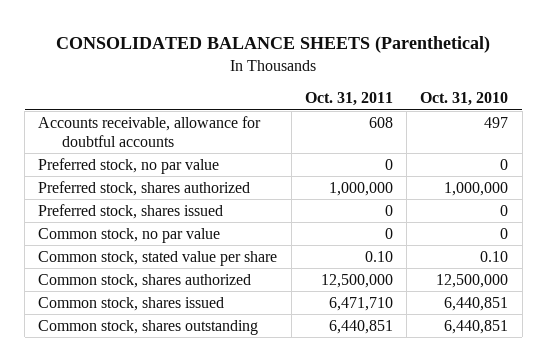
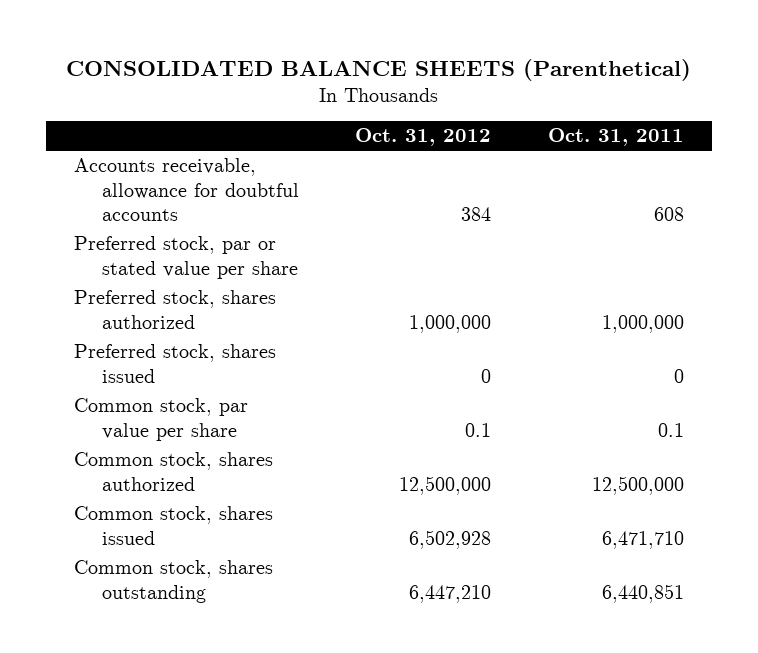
[420,92,509,107] Oct. 31, 2010 -> none
none -> [355,128,492,147] Oct. 31, 2012
[38,157,220,174] Preferred stock, no par value -> none
none -> [73,236,299,279] Preferred stock, par or stated value per share
[38,227,221,243] Common stock, no par value -> none
[38,250,278,266] Common stock, stated value per share -> [73,398,248,441] Common stock, par value per share
[364,250,393,262] 0.10 -> [657,422,684,437] 0.1

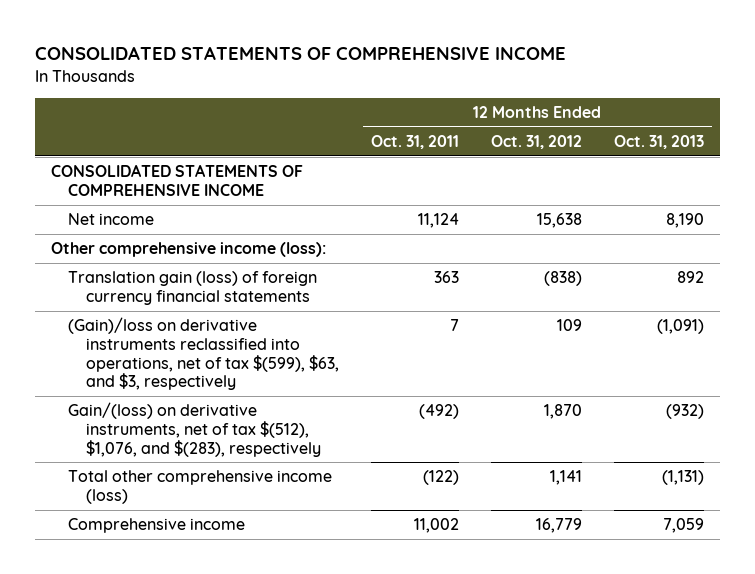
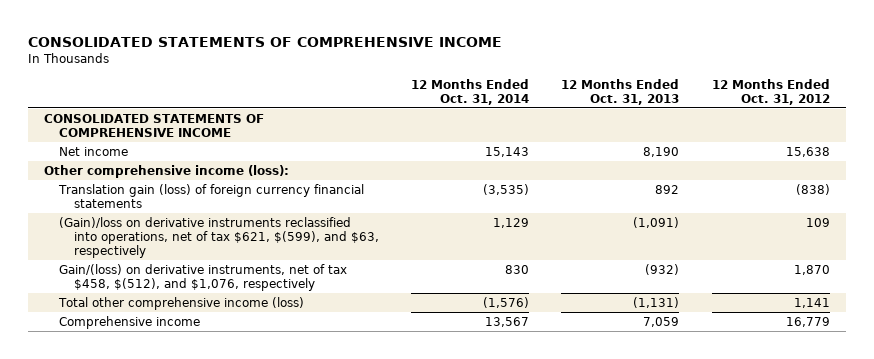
[370,134,459,149] Oct. 31, 2011 -> none
none -> [410,78,529,105] 12 Months Ended Oct. 31, 2014
[68,317,339,391] (Gain)/loss on derivative instruments reclassified into operations, net of tax $(599), $63, and $3, respectively -> [58,216,379,259] (Gain)/loss on derivative instruments reclassified into operations, net of tax $621, $(599), and $63, respectively
[68,402,321,457] Gain/(loss) on derivative instruments, net of tax $(512), $1,076, and $(283), respectively -> [58,263,347,292] Gain/(loss) on derivative instruments, net of tax $458, $(512), and $1,076, respectively

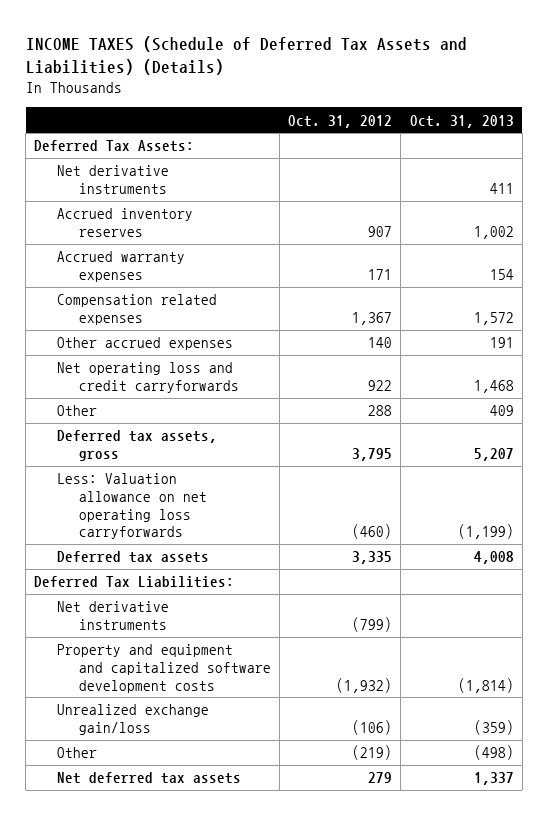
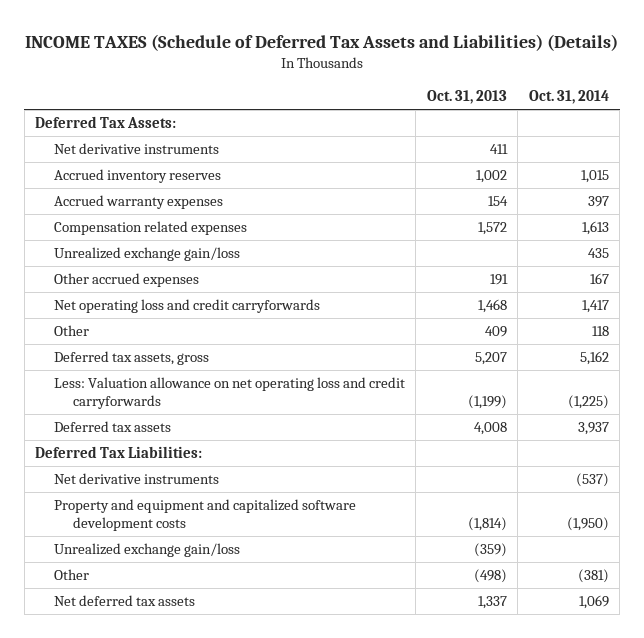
[288,114,393,128] Oct. 31, 2012 -> none
none -> [528,90,609,105] Oct. 31, 2014
none -> [53,247,240,262] Unrealized exchange gain/loss
[56,473,207,540] Less: Valuation allowance on net operating loss carryforwards -> [53,377,405,410] Less: Valuation allowance on net operating loss and credit carryforwards

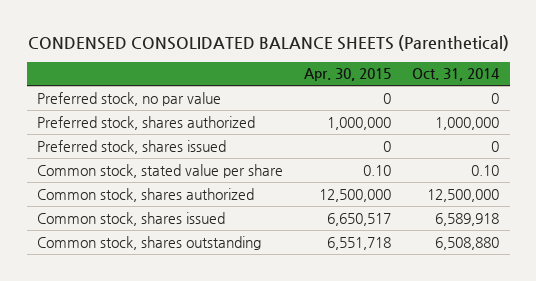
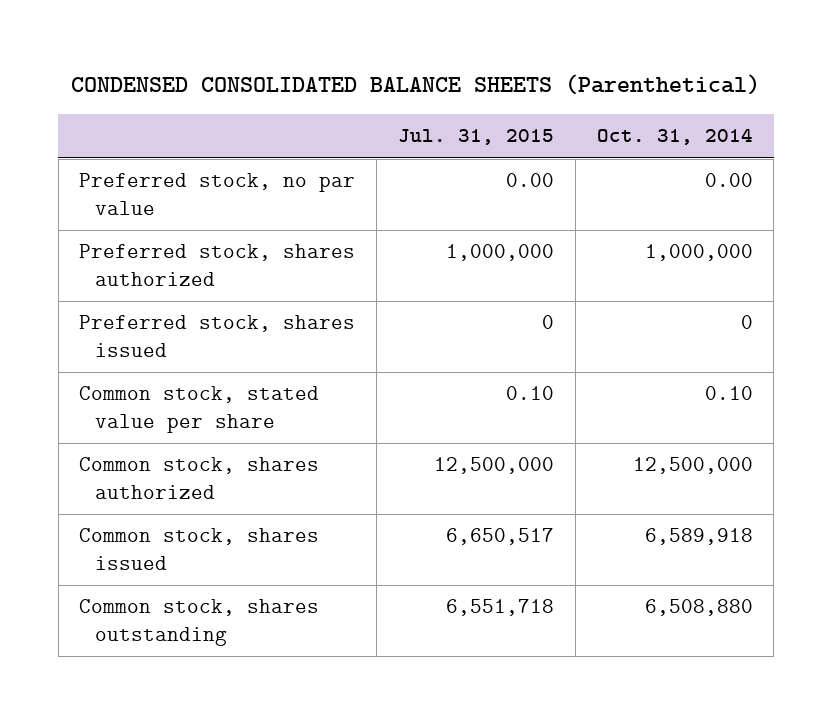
[304,68,392,82] Apr. 30, 2015 -> none
none -> [398,129,555,146] Jul. 31, 2015
[491,92,500,104] 0 -> [704,173,753,188] 0.00

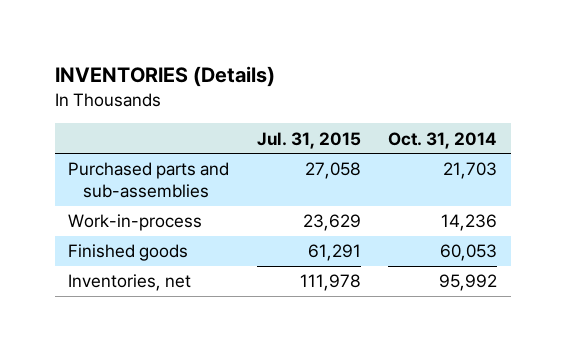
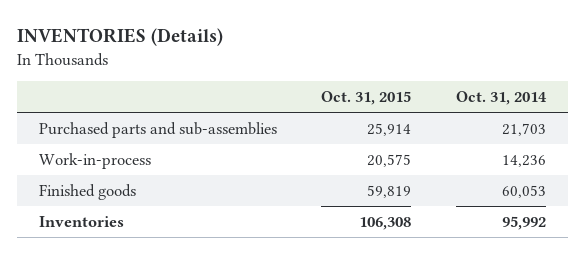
[256,131,361,149] Jul. 31, 2015 -> none
none -> [321,90,412,105] Oct. 31, 2015
[68,274,192,292] Inventories, net -> [38,215,124,227] Inventories

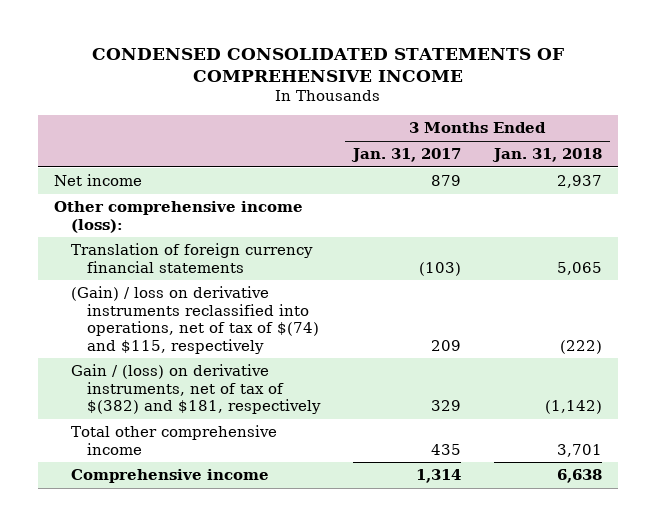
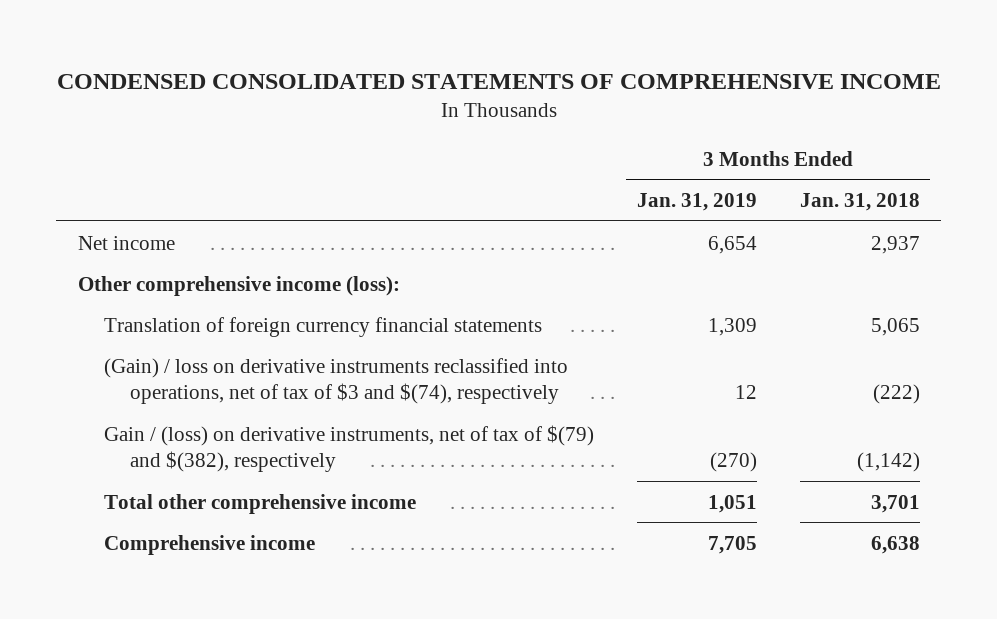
[351,148,462,163] Jan. 31, 2017 -> none
none -> [636,192,757,211] Jan. 31, 2019
[70,286,320,354] (Gain) / loss on derivative instruments reclassified into operations, net of tax of $(74) and $115, respectively -> [104,357,569,405] (Gain) / loss on derivative instruments reclassified into operations, net of tax of $3 and $(74), respectively
[70,364,322,415] Gain / (loss) on derivative instruments, net of tax of $(382) and $181, respectively -> [104,424,595,473] Gain / (loss) on derivative instruments, net of tax of $(79) and $(382), respectively

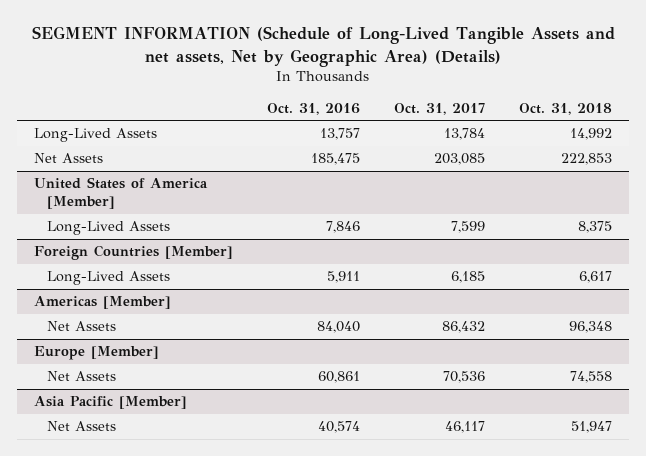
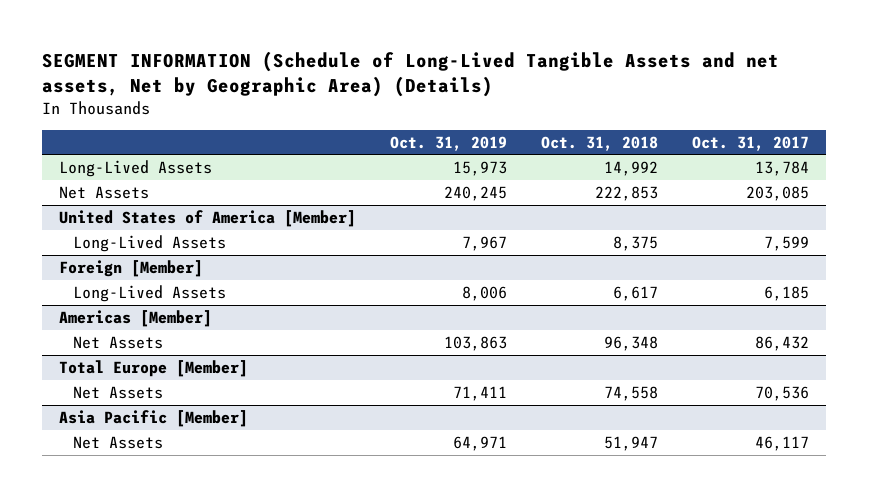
[266,102,360,115] Oct. 31, 2016 -> none
none -> [390,135,508,151] Oct. 31, 2019
[34,245,234,261] Foreign Countries [Member] -> [59,259,204,277] Foreign [Member]
[34,346,160,361] Europe [Member] -> [59,359,249,377] Total Europe [Member]

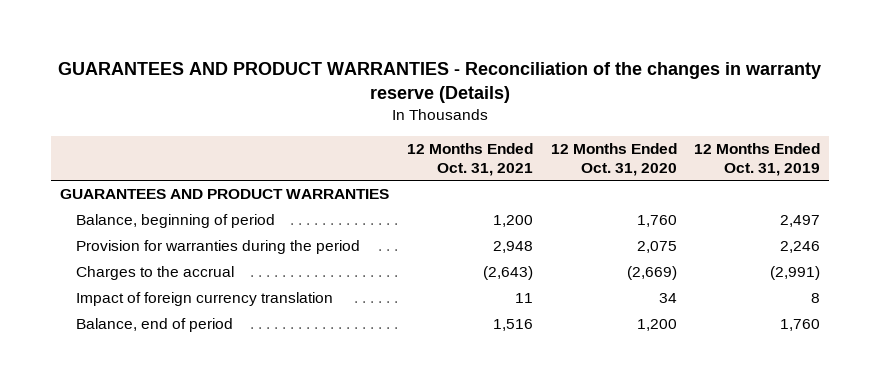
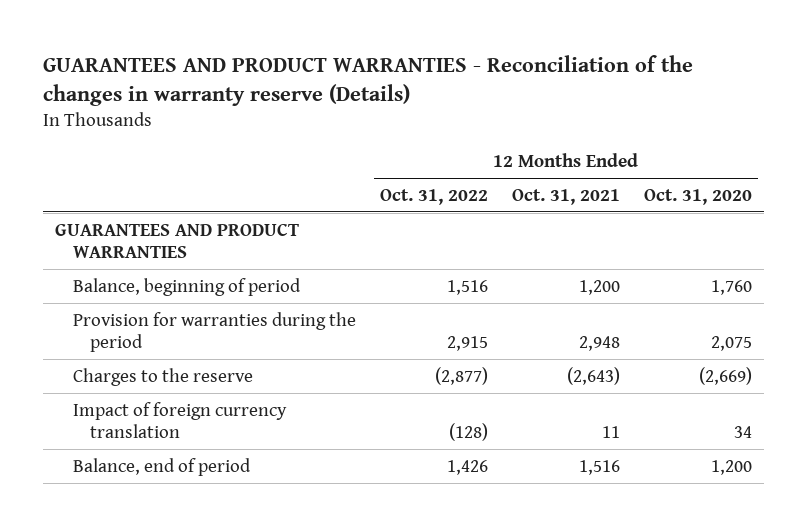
[694,142,821,176] 12 Months Ended Oct. 31, 2019 -> none
none -> [379,188,488,205] Oct. 31, 2022
[76,266,235,281] Charges to the accrual -> [72,367,253,386] Charges to the reserve

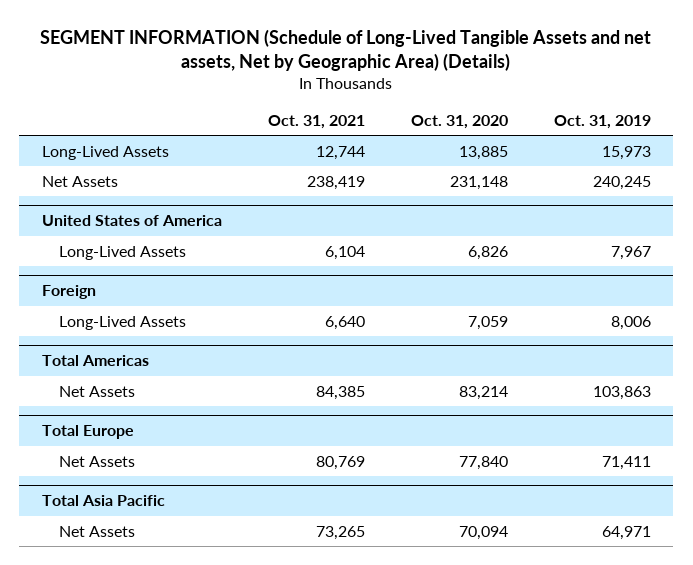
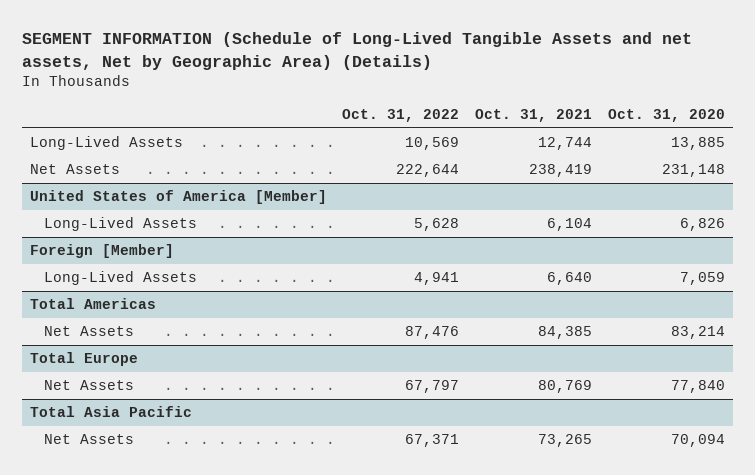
[553,114,651,129] Oct. 31, 2019 -> none
none -> [342,108,460,122] Oct. 31, 2022
[42,215,223,227] United States of America -> [29,190,327,205] United States of America [Member]
[42,285,97,300] Foreign -> [29,244,174,259] Foreign [Member]

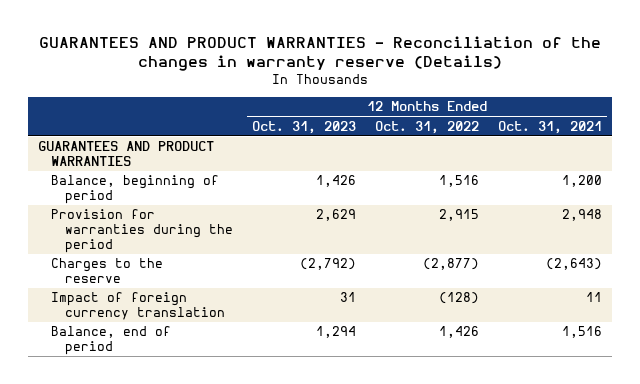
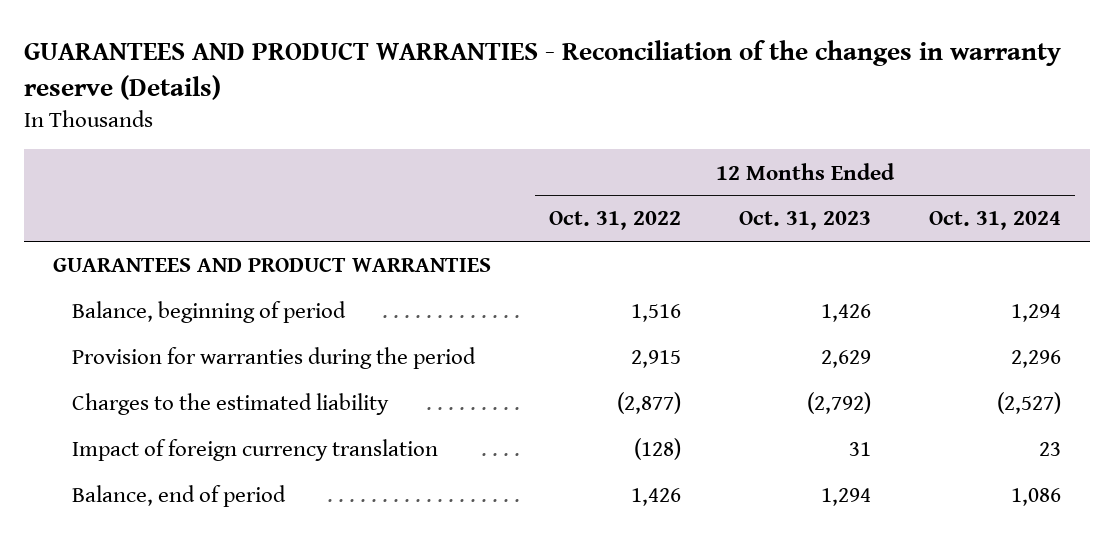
[498,120,603,134] Oct. 31, 2021 -> none
none -> [928,211,1061,231] Oct. 31, 2024
[51,258,164,284] Charges to the reserve -> [71,393,389,416] Charges to the estimated liability

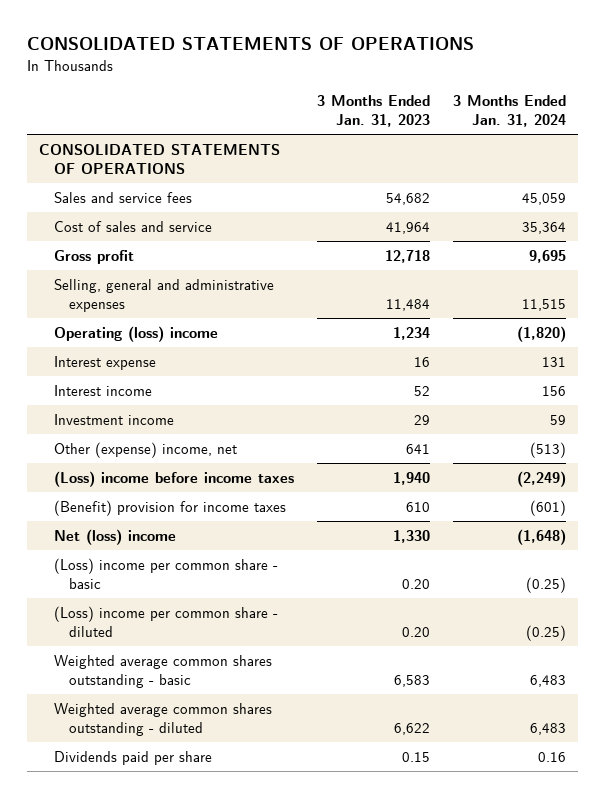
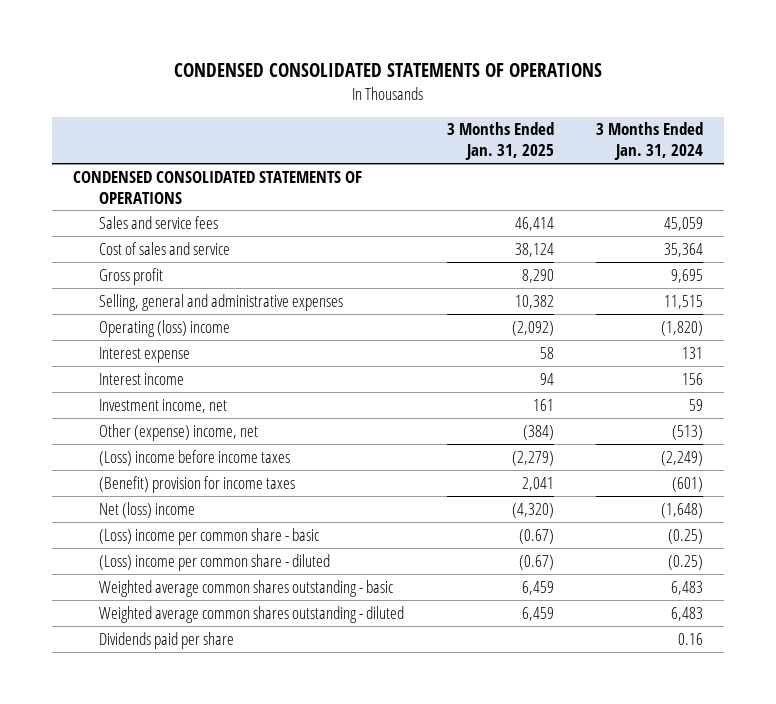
[27,37,475,51] CONSOLIDATED STATEMENTS OF OPERATIONS -> [173,63,602,78] CONDENSED CONSOLIDATED STATEMENTS OF OPERATIONS
[317,94,431,128] 3 Months Ended Jan. 31, 2023 -> none
none -> [446,122,554,161] 3 Months Ended Jan. 31, 2025
[38,143,280,175] CONSOLIDATED STATEMENTS OF OPERATIONS -> [72,170,362,204] CONDENSED CONSOLIDATED STATEMENTS OF OPERATIONS
[53,413,174,425] Investment income -> [99,398,228,413] Investment income, net

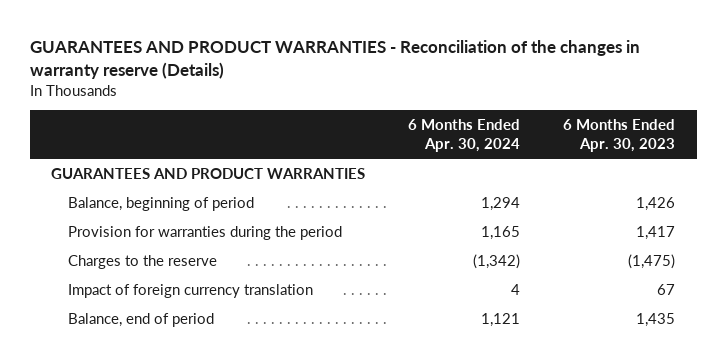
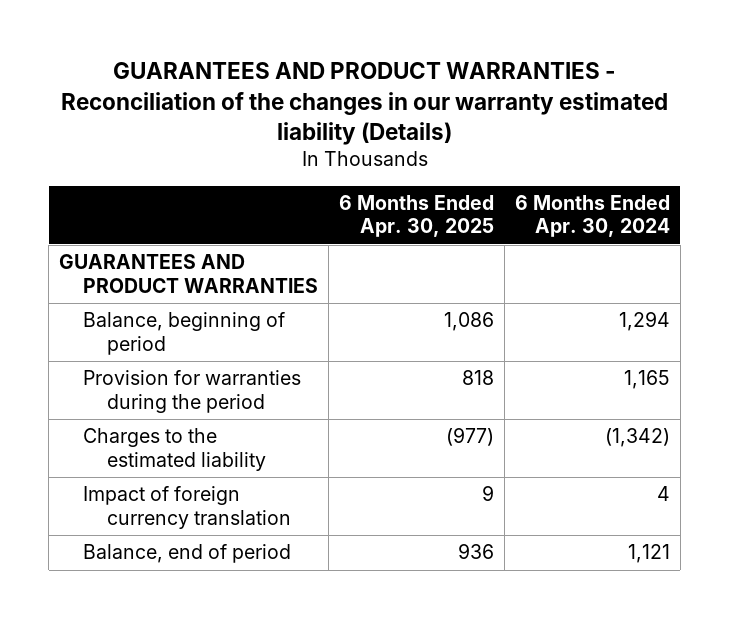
[30,39,641,79] GUARANTEES AND PRODUCT WARRANTIES - Reconciliation of the changes in warranty reserve (Details) -> [60,62,668,145] GUARANTEES AND PRODUCT WARRANTIES - Reconciliation of the changes in our warranty estimated liability (Details)
[563,119,676,152] 6 Months Ended Apr. 30, 2023 -> none
none -> [339,195,495,238] 6 Months Ended Apr. 30, 2025
[68,254,218,269] Charges to the reserve -> [83,428,267,471] Charges to the estimated liability

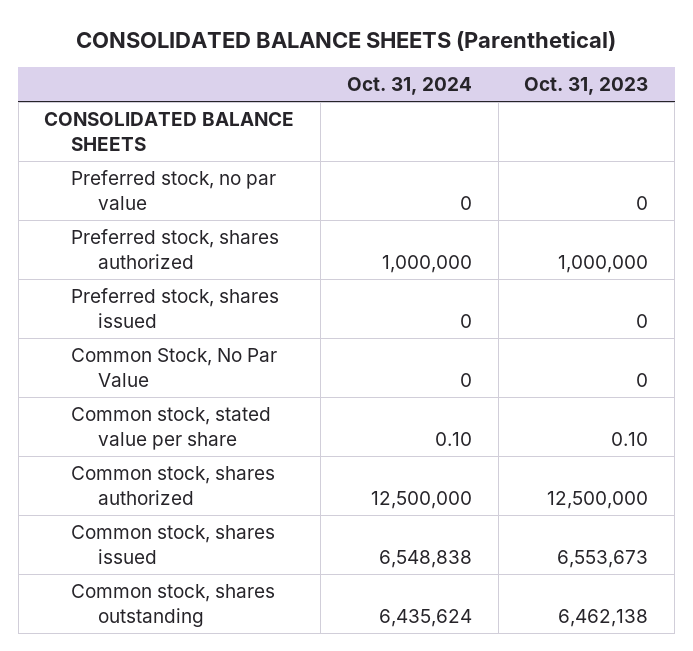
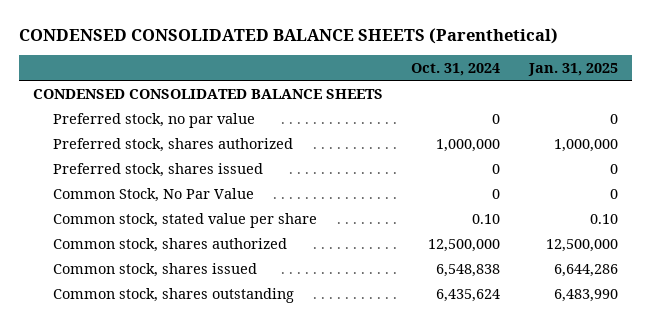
[76,30,617,51] CONSOLIDATED BALANCE SHEETS (Parenthetical) -> [18,27,558,44] CONDENSED CONSOLIDATED BALANCE SHEETS (Parenthetical)
[524,77,649,96] Oct. 31, 2023 -> none
none -> [527,62,618,76] Jan. 31, 2025
[44,112,295,151] CONSOLIDATED BALANCE SHEETS -> [32,88,383,99] CONDENSED CONSOLIDATED BALANCE SHEETS

